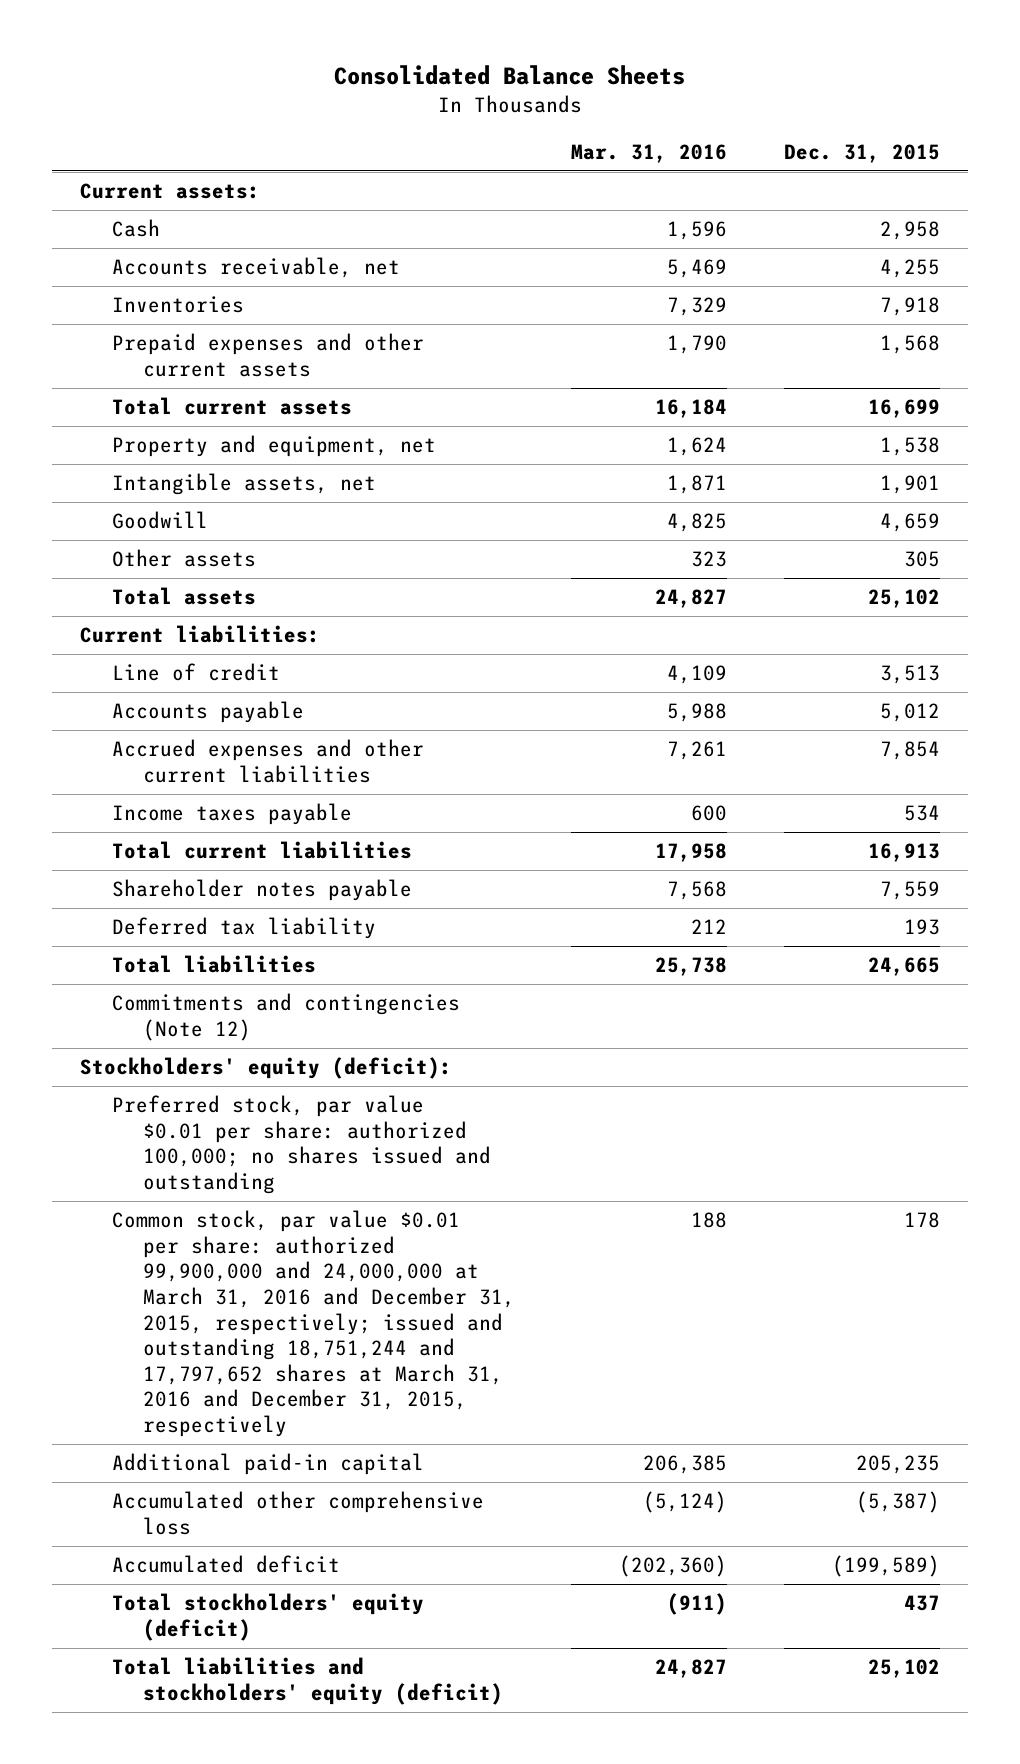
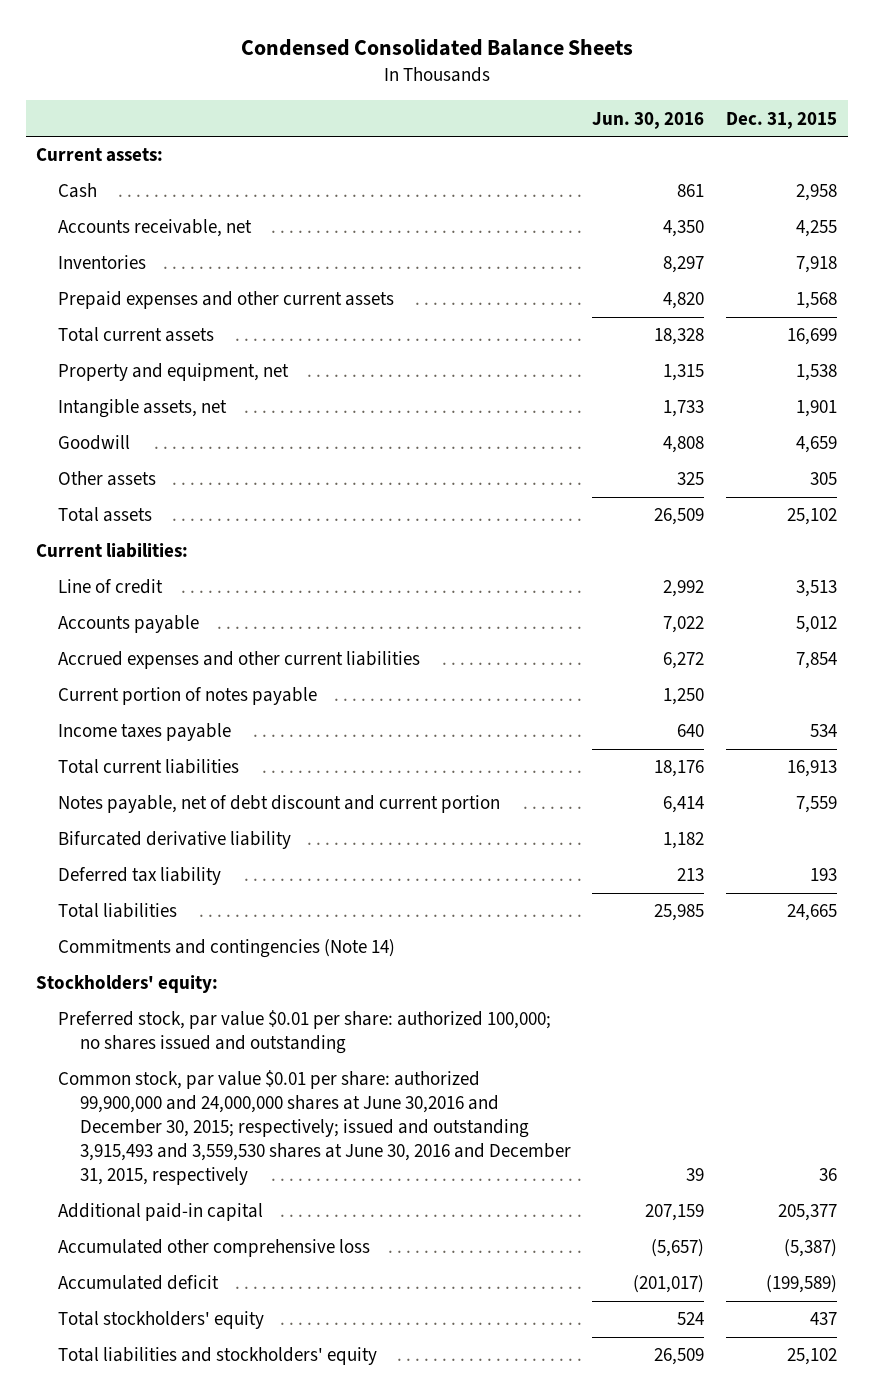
[334,65,686,86] Consolidated Balance Sheets -> [240,39,633,57] Condensed Consolidated Balance Sheets
[571,144,728,164] Mar. 31, 2016 -> none
none -> [592,111,705,129] Jun. 30, 2016
none -> [58,687,318,706] Current portion of notes payable
[111,879,412,902] Shareholder notes payable -> [58,795,501,814] Notes payable, net of debt discount and current portion
none -> [58,831,292,850] Bifurcated derivative liability
[111,993,460,1041] Commitments and contingencies (Note 12) -> [58,939,396,959] Commitments and contingencies (Note 14)
[80,1057,453,1080] Stockholders' equity (deficit): -> [36,975,219,994] Stockholders' equity:
[111,1210,515,1437] Common stock, par value $0.01 per share: authorized 99,900,000 and 24,000,000 at March 31, 2016 and December 31, 2015, respectively; issued and outstanding 18,751,244 and 17,797,652 shares at March 31, 2016 and December 31, 2015, respectively -> [58,1070,571,1186] Common stock, par value $0.01 per share: authorized 99,900,000 and 24,000,000 shares at June 30,2016 and December 30, 2015; respectively; issued and outstanding 3,915,493 and 3,559,530 shares at June 30, 2016 and December 31, 2015, respectively
[903,1212,940,1229] 178 -> [819,1168,838,1182] 36
[855,1455,940,1475] 205,235 -> [778,1204,838,1222] 205,377
[111,1593,424,1641] Total stockholders' equity (deficit) -> [58,1311,265,1330] Total stockholders' equity
[111,1657,503,1705] Total liabilities and stockholders' equity (deficit) -> [58,1347,378,1366] Total liabilities and stockholders' equity

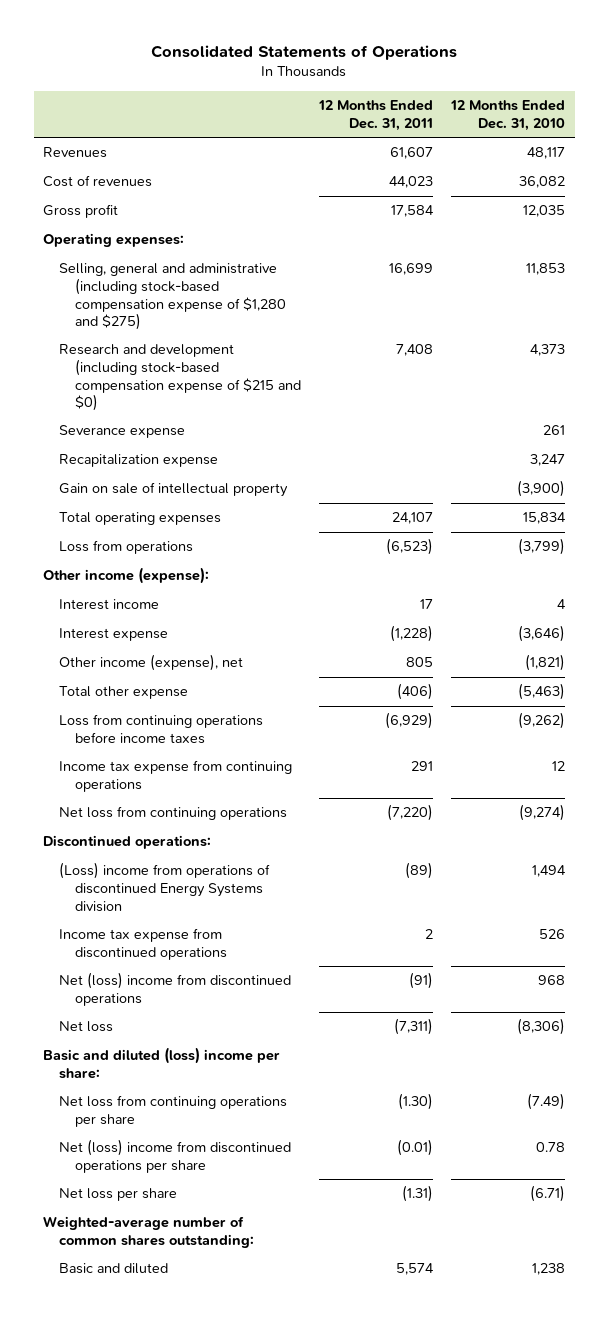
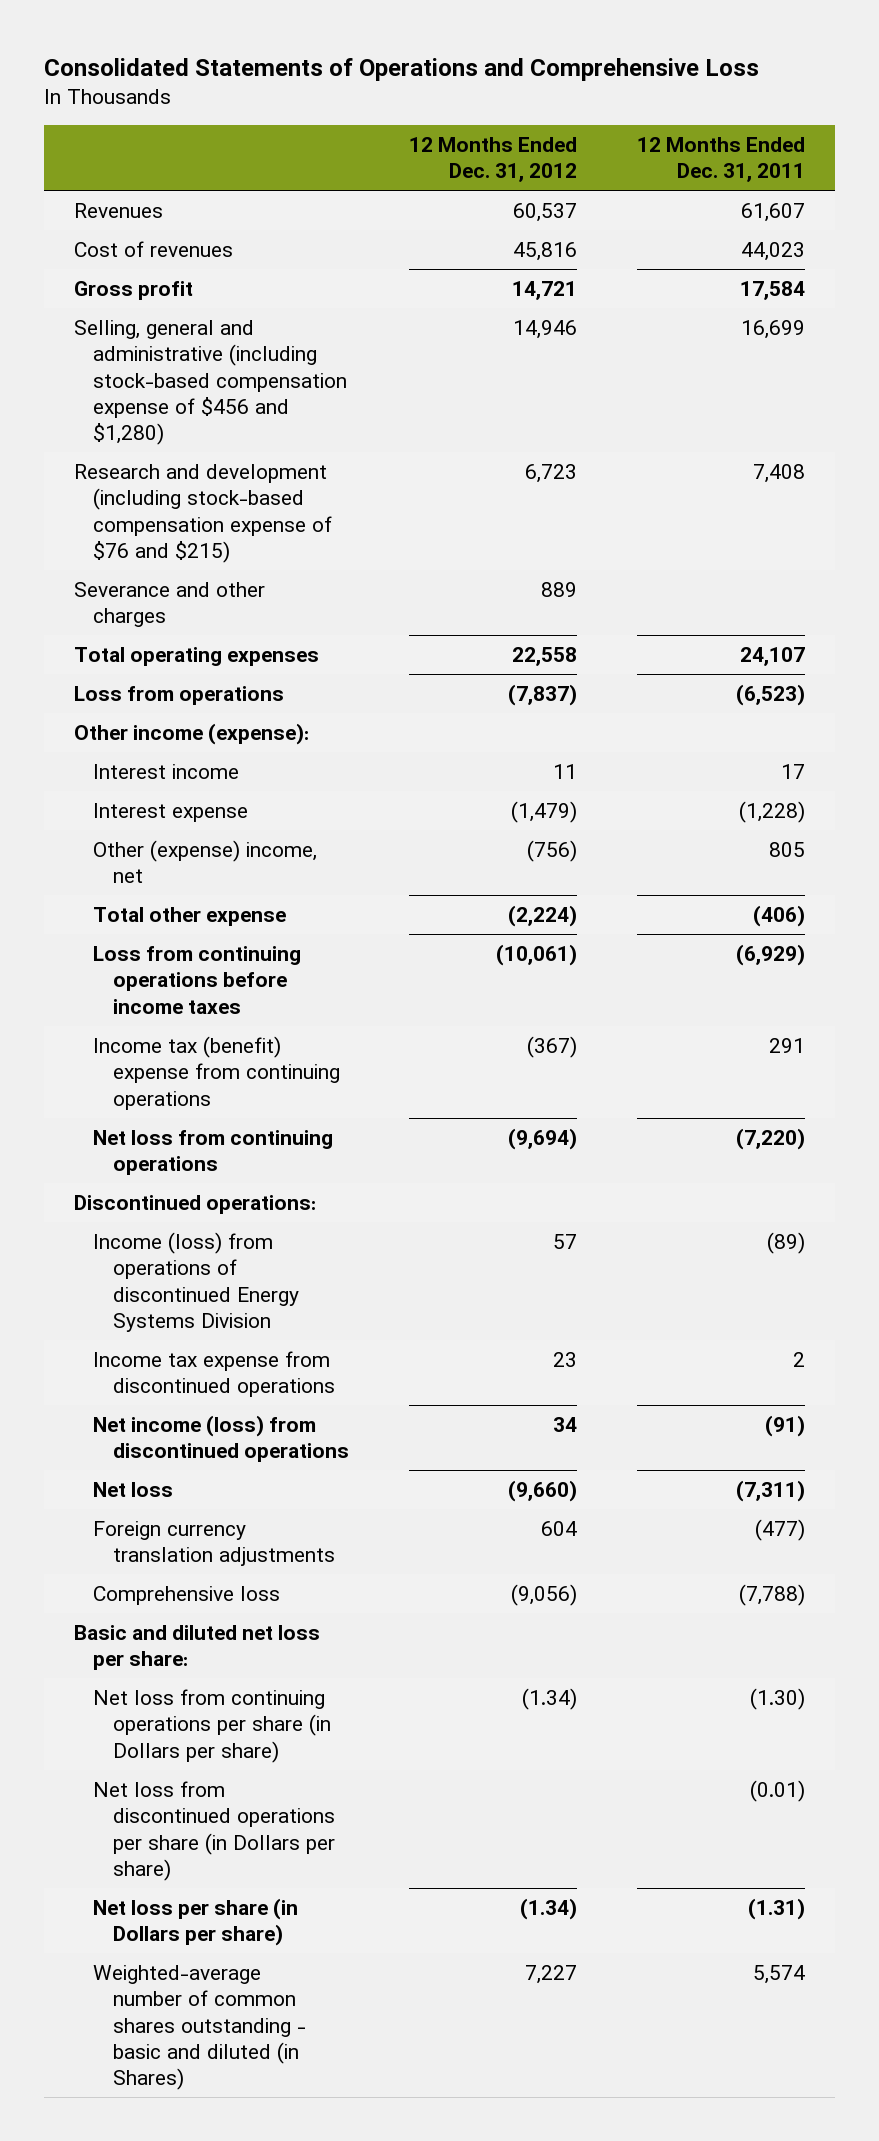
[151,44,458,60] Consolidated Statements of Operations -> [43,57,759,81] Consolidated Statements of Operations and Comprehensive Loss
[450,100,566,131] 12 Months Ended Dec. 31, 2010 -> none
none -> [408,136,577,182] 12 Months Ended Dec. 31, 2012
[43,233,185,248] Operating expenses: -> none
[59,425,186,439] Severance expense -> none
[59,454,219,468] Recapitalization expense -> none
[59,482,289,498] Gain on sale of intellectual property -> none
[59,263,287,331] Selling, general and administrative (including stock-based compensation expense of $1,280 and $275) -> [73,319,348,446] Selling, general and administrative (including stock-based compensation expense of $456 and $1,280)
[59,344,302,412] Research and development (including stock-based compensation expense of $215 and $0) -> [73,463,333,563] Research and development (including stock-based compensation expense of $76 and $215)
none -> [73,581,265,628] Severance and other charges
[59,654,244,672] Other income (expense), net -> [93,839,318,884] Other (expense) income, net
[59,760,293,792] Income tax expense from continuing operations -> [93,1035,340,1110] Income tax (benefit) expense from continuing operations
[59,862,271,912] (Loss) income from operations of discontinued Energy Systems division -> [93,1231,299,1332] Income (loss) from operations of discontinued Energy Systems Division
[59,972,292,1006] Net (loss) income from discontinued operations -> [93,1414,349,1463] Net income (loss) from discontinued operations
[43,1216,255,1248] Weighted-average number of common shares outstanding: -> none
none -> [93,1520,335,1567] Foreign currency translation adjustments
none -> [93,1585,281,1605] Comprehensive loss
[43,1047,281,1079] Basic and diluted (loss) income per share: -> [73,1624,320,1671] Basic and diluted net loss per share:
[59,1095,288,1127] Net loss from continuing operations per share -> [93,1688,331,1763] Net loss from continuing operations per share (in Dollars per share)
[59,1139,292,1173] Net (loss) income from discontinued operations per share -> [93,1780,335,1881] Net loss from discontinued operations per share (in Dollars per share)
[59,1188,178,1202] Net loss per share -> [93,1897,299,1947] Net loss per share (in Dollars per share)
[59,1263,169,1275] Basic and diluted -> [93,1964,306,2091] Weighted-average number of common shares outstanding - basic and diluted (in Shares)

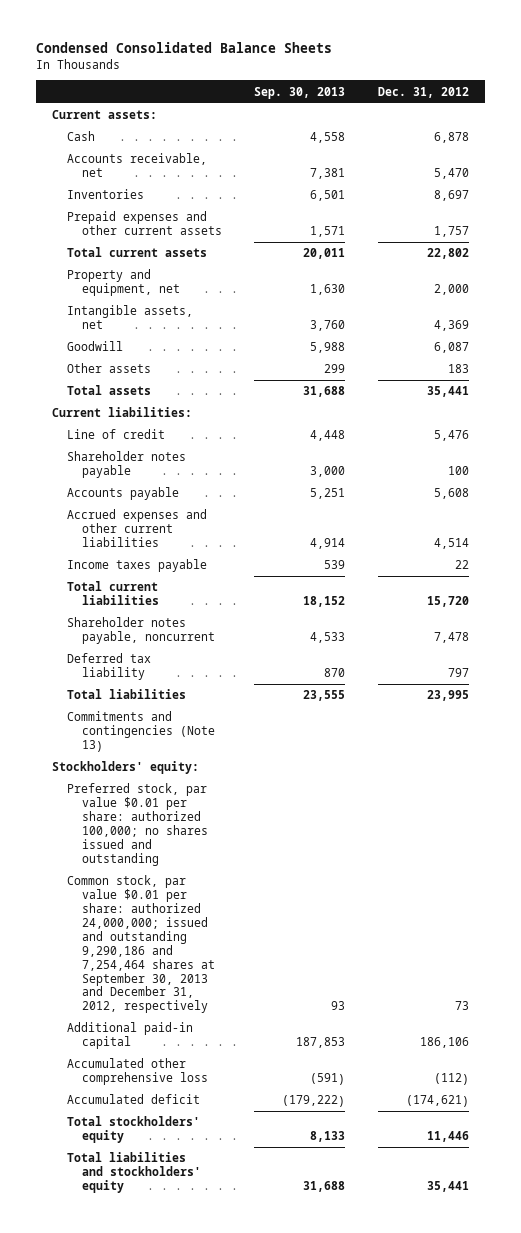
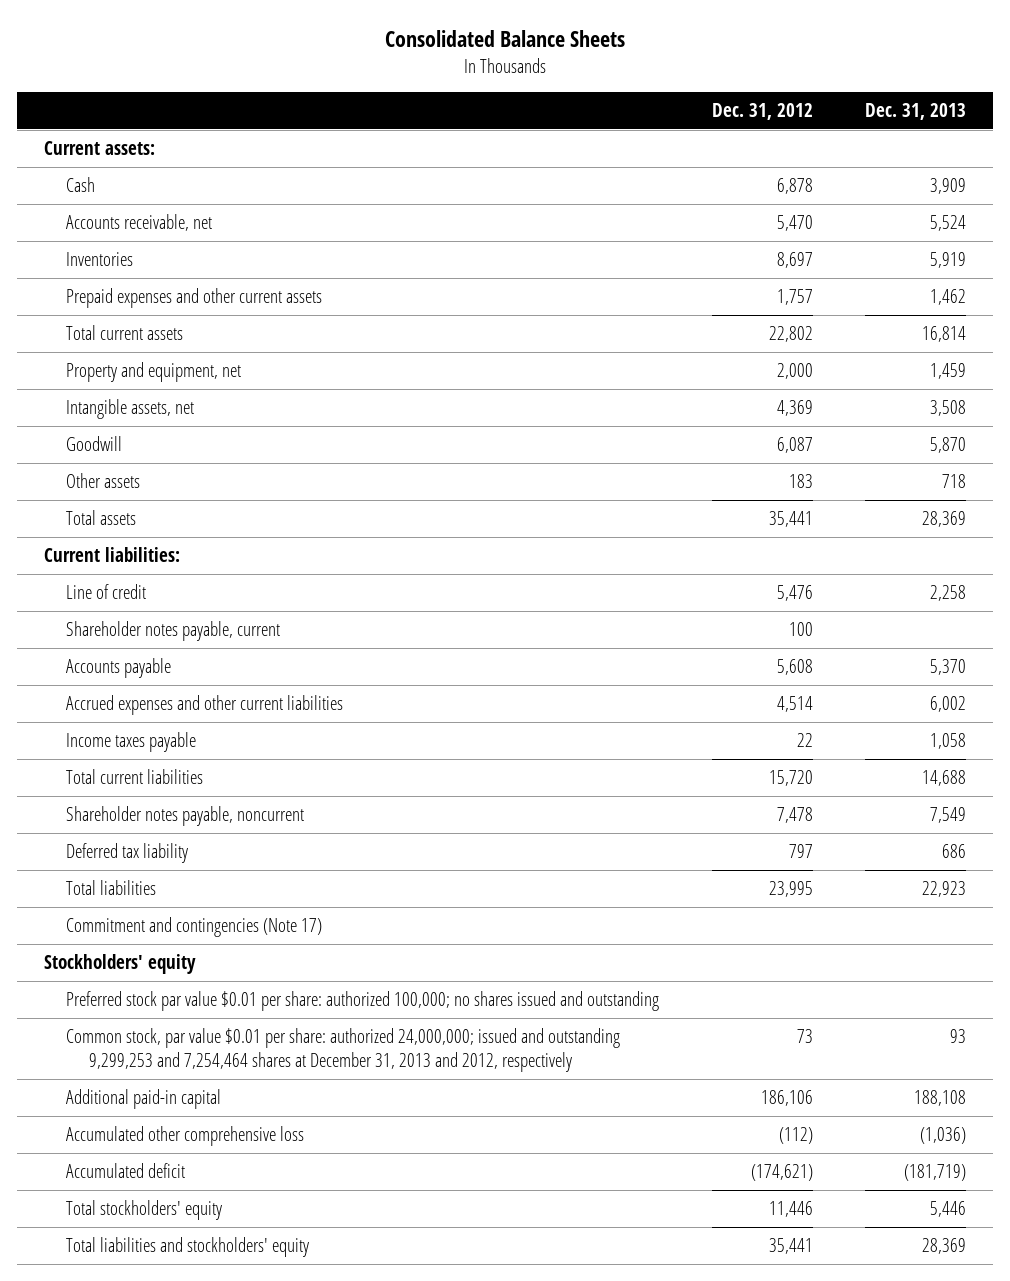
[35,42,332,54] Condensed Consolidated Balance Sheets -> [385,29,626,47] Consolidated Balance Sheets
[254,86,346,99] Sep. 30, 2013 -> none
none -> [865,103,967,121] Dec. 31, 2013
[66,451,186,479] Shareholder notes payable -> [66,621,281,642] Shareholder notes payable, current
[66,711,215,753] Commitments and contingencies (Note 13) -> [66,917,323,938] Commitment and contingencies (Note 17)
[52,761,200,775] Stockholders' equity: -> [43,954,196,975] Stockholders' equity
[66,783,208,866] Preferred stock, par value $0.01 per share: authorized 100,000; no shares issued and outstanding -> [66,991,660,1012] Preferred stock par value $0.01 per share: authorized 100,000; no shares issued and outstanding
[66,875,215,1014] Common stock, par value $0.01 per share: authorized 24,000,000; issued and outstanding 9,290,186 and 7,254,464 shares at September 30, 2013 and December 31, 2012, respectively -> [66,1028,621,1073] Common stock, par value $0.01 per share: authorized 24,000,000; issued and outstanding 9,299,253 and 7,254,464 shares at December 31, 2013 and 2012, respectively

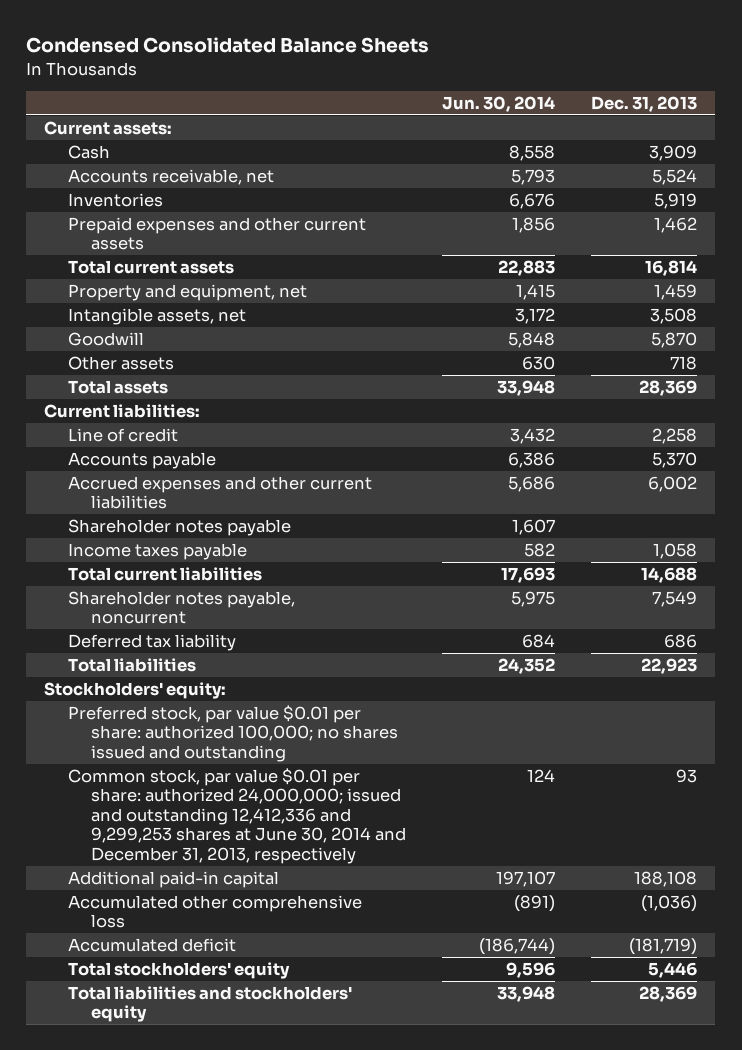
[385,29,626,47] Consolidated Balance Sheets -> [26,37,430,54] Condensed Consolidated Balance Sheets
[711,103,813,121] Dec. 31, 2012 -> none
none -> [442,96,556,113] Jun. 30, 2014
[66,621,281,642] Shareholder notes payable, current -> none
none -> [67,518,291,536] Shareholder notes payable
[66,917,323,938] Commitment and contingencies (Note 17) -> none
[43,954,196,975] Stockholders' equity -> [44,681,227,699] Stockholders' equity:
[66,991,660,1012] Preferred stock par value $0.01 per share: authorized 100,000; no shares issued and outstanding -> [67,704,399,762] Preferred stock, par value $0.01 per share: authorized 100,000; no shares issued and outstanding
[66,1028,621,1073] Common stock, par value $0.01 per share: authorized 24,000,000; issued and outstanding 9,299,253 and 7,254,464 shares at December 31, 2013 and 2012, respectively -> [67,767,407,864] Common stock, par value $0.01 per share: authorized 24,000,000; issued and outstanding 12,412,336 and 9,299,253 shares at June 30, 2014 and December 31, 2013, respectively

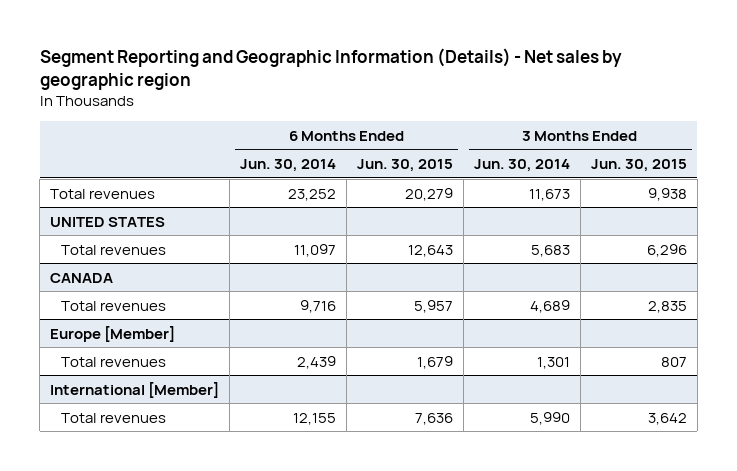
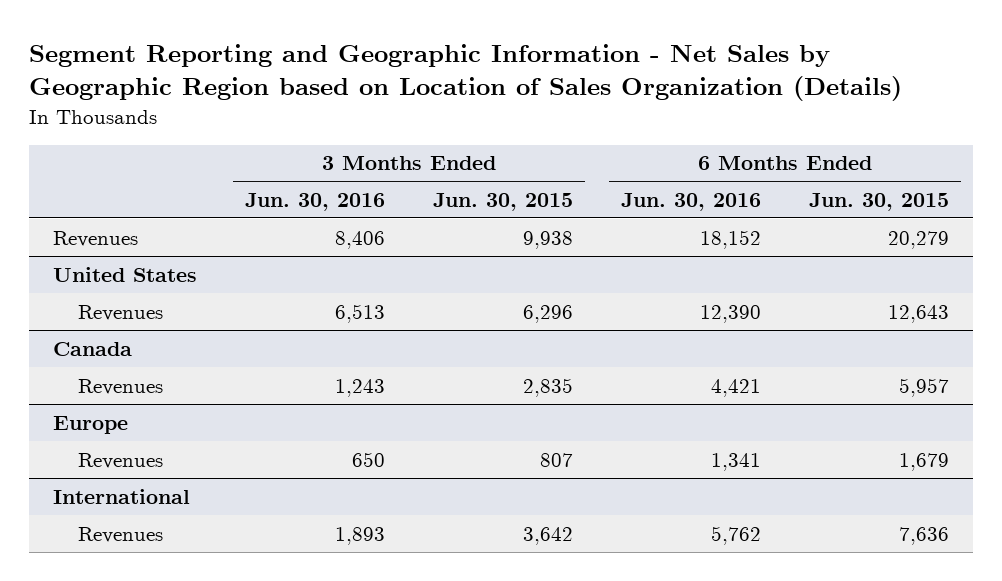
[39,47,622,91] Segment Reporting and Geographic Information (Details) - Net sales by geographic region -> [29,44,903,101] Segment Reporting and Geographic Information - Net Sales by Geographic Region based on Location of Sales Organization (Details)
[240,159,337,173] Jun. 30, 2014 -> none
[473,159,570,173] Jun. 30, 2014 -> none
none -> [245,192,386,211] Jun. 30, 2016
none -> [621,192,762,211] Jun. 30, 2016
[50,188,156,199] Total revenues -> [53,230,139,247] Revenues
[50,216,166,227] UNITED STATES -> [53,266,198,282] United States
[60,244,166,255] Total revenues -> [77,304,163,321] Revenues
[50,272,114,283] CANADA -> [53,341,133,356] Canada
[60,300,166,311] Total revenues -> [77,378,163,395] Revenues
[50,325,176,342] Europe [Member] -> [53,415,129,434] Europe
[60,356,166,367] Total revenues -> [77,452,163,469] Revenues
[50,381,220,398] International [Member] -> [53,488,191,504] International
[60,412,166,423] Total revenues -> [77,526,163,543] Revenues

